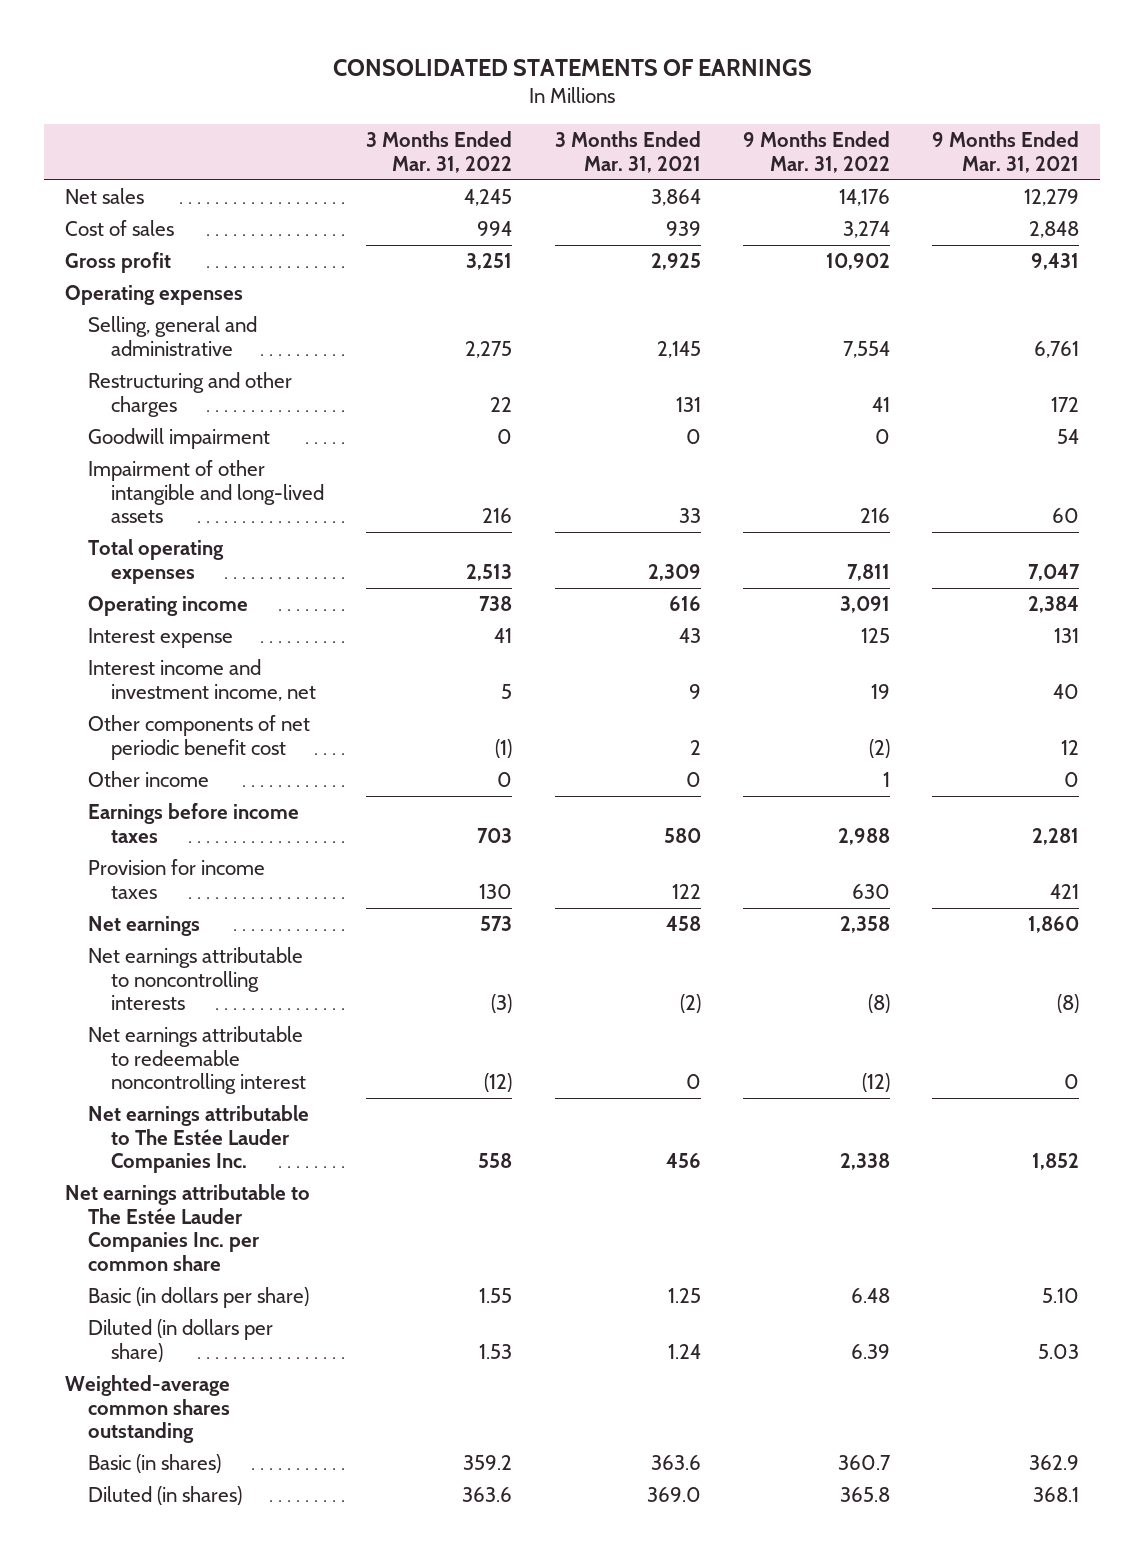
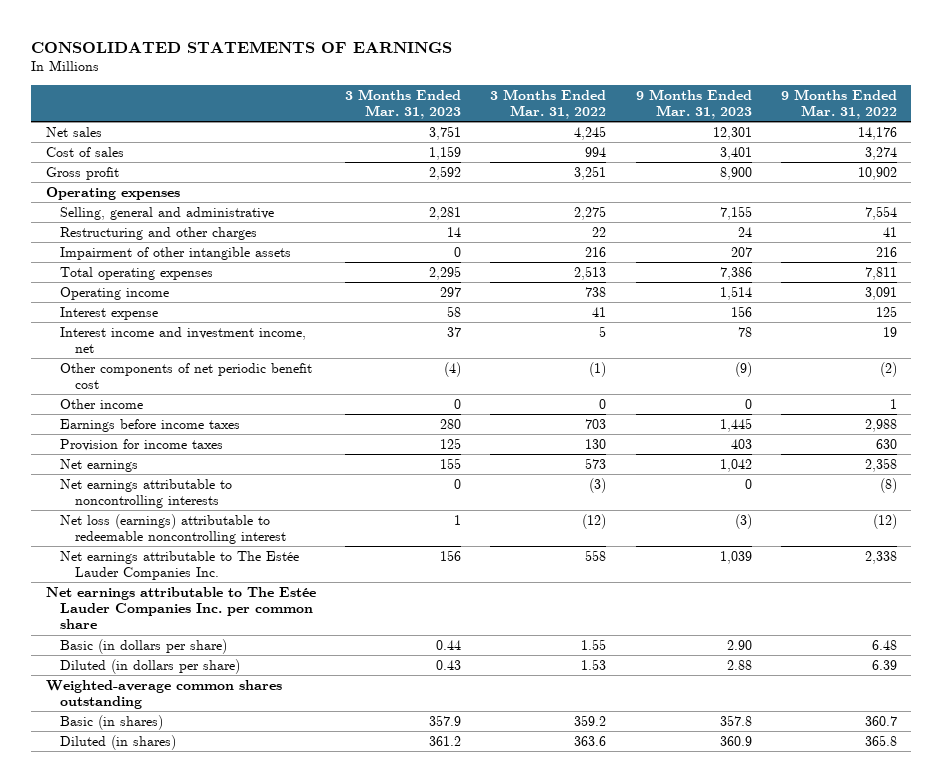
[554,131,701,173] 3 Months Ended Mar. 31, 2021 -> none
[932,131,1080,173] 9 Months Ended Mar. 31, 2021 -> none
none -> [345,88,462,119] 3 Months Ended Mar. 31, 2023
none -> [635,88,752,119] 9 Months Ended Mar. 31, 2023
[88,428,271,450] Goodwill impairment -> none
[88,460,324,524] Impairment of other intangible and long-lived assets -> [60,246,292,260] Impairment of other intangible assets
[88,1026,306,1095] Net earnings attributable to redeemable noncontrolling interest -> [60,513,286,545] Net loss (earnings) attributable to redeemable noncontrolling interest

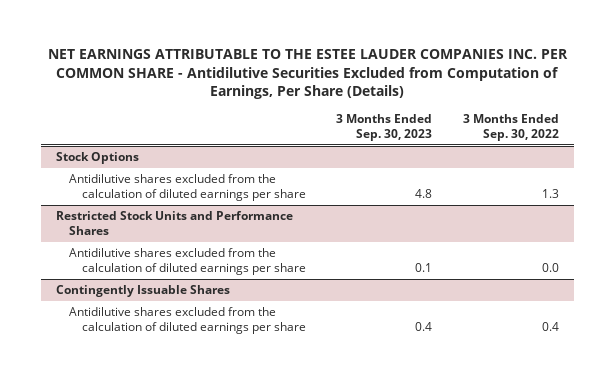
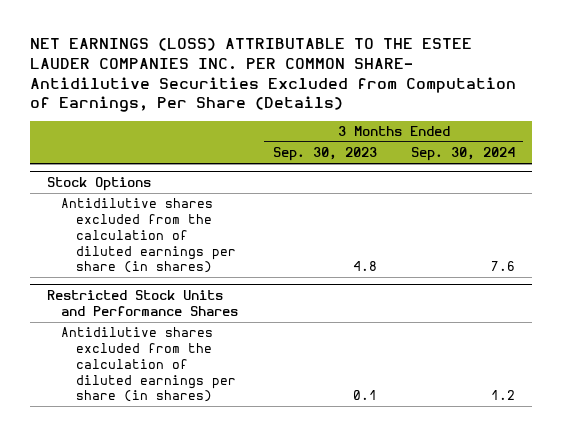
[48,49,569,100] NET EARNINGS ATTRIBUTABLE TO THE ESTEE LAUDER COMPANIES INC. PER COMMON SHARE - Antidilutive Securities Excluded from Computation of Earnings, Per Share (Details) -> [29,38,516,113] NET EARNINGS (LOSS) ATTRIBUTABLE TO THE ESTEE LAUDER COMPANIES INC. PER COMMON SHARE- Antidilutive Securities Excluded from Computation of Earnings, Per Share (Details)
[462,114,559,141] 3 Months Ended Sep. 30, 2022 -> none
none -> [410,147,515,162] Sep. 30, 2024
[69,174,306,201] Antidilutive shares excluded from the calculation of diluted earnings per share -> [61,198,236,274] Antidilutive shares excluded from the calculation of diluted earnings per share (in shares)
[56,285,231,298] Contingently Issuable Shares -> none
[69,307,306,334] Antidilutive shares excluded from the calculation of diluted earnings per share -> none
[69,248,306,275] Antidilutive shares excluded from the calculation of diluted earnings per share -> [61,327,236,403] Antidilutive shares excluded from the calculation of diluted earnings per share (in shares)

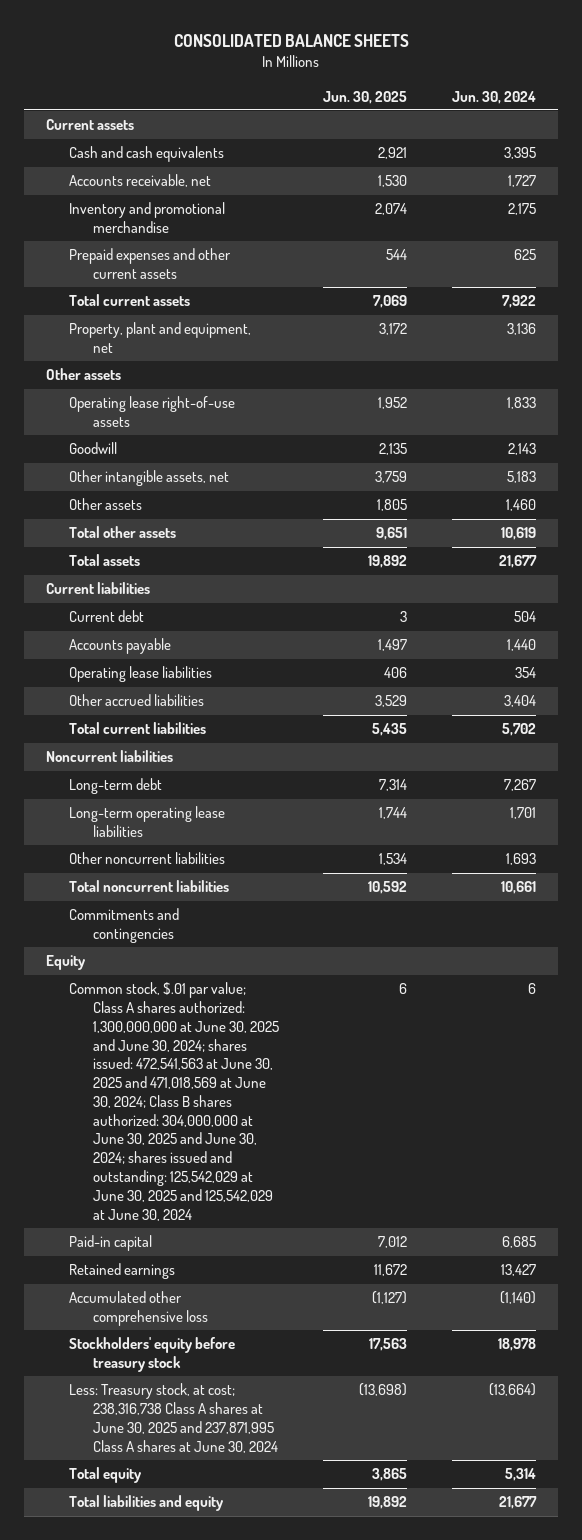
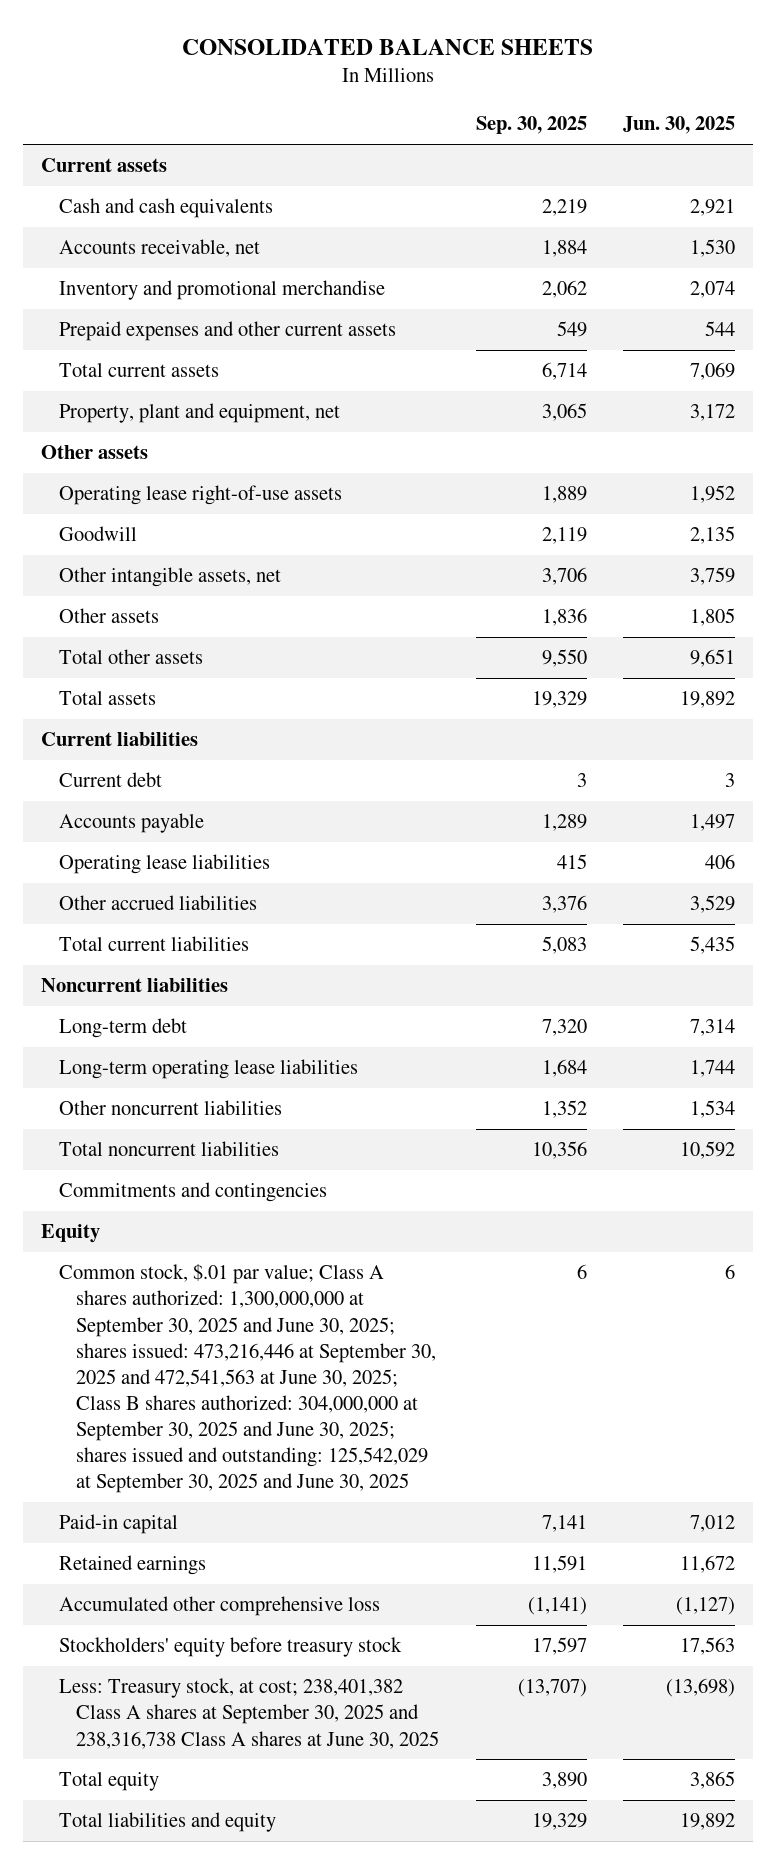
[451,90,536,104] Jun. 30, 2024 -> none
none -> [475,116,587,135] Sep. 30, 2025
[69,982,279,1221] Common stock, $.01 par value; Class A shares authorized: 1,300,000,000 at June 30, 2025 and June 30, 2024; shares issued: 472,541,563 at June 30, 2025 and 471,018,569 at June 30, 2024; Class B shares authorized: 304,000,000 at June 30, 2025 and June 30, 2024; shares issued and outstanding: 125,542,029 at June 30, 2025 and 125,542,029 at June 30, 2024 -> [58,1264,437,1494] Common stock, $.01 par value; Class A shares authorized: 1,300,000,000 at September 30, 2025 and June 30, 2025; shares issued: 473,216,446 at September 30, 2025 and 472,541,563 at June 30, 2025; Class B shares authorized: 304,000,000 at September 30, 2025 and June 30, 2025; shares issued and outstanding: 125,542,029 at September 30, 2025 and June 30, 2025
[69,1383,278,1453] Less: Treasury stock, at cost; 238,316,738 Class A shares at June 30, 2025 and 237,871,995 Class A shares at June 30, 2024 -> [58,1678,440,1749] Less: Treasury stock, at cost; 238,401,382 Class A shares at September 30, 2025 and 238,316,738 Class A shares at June 30, 2025

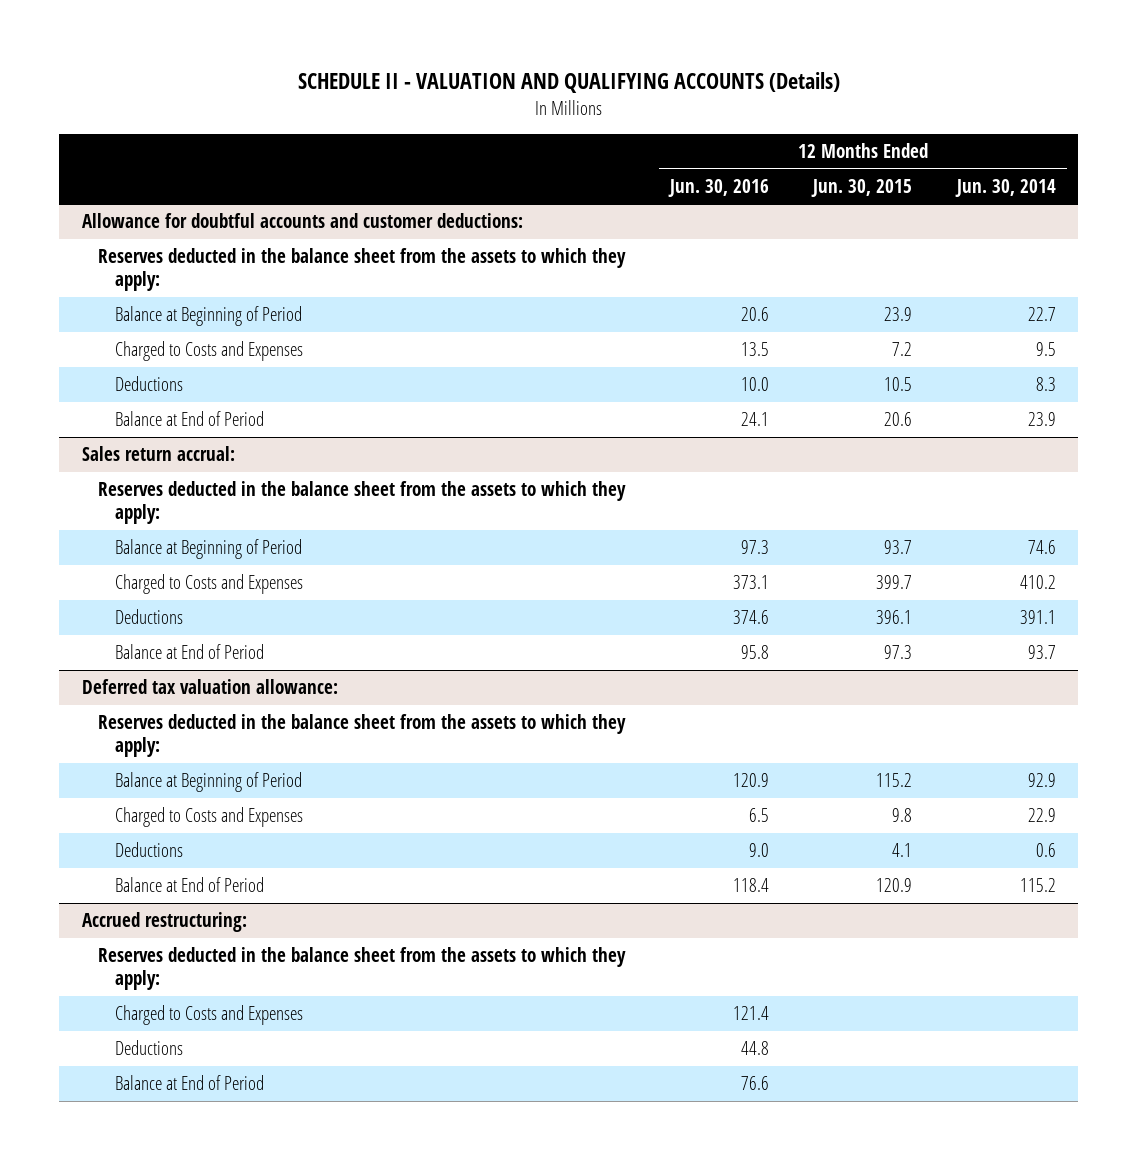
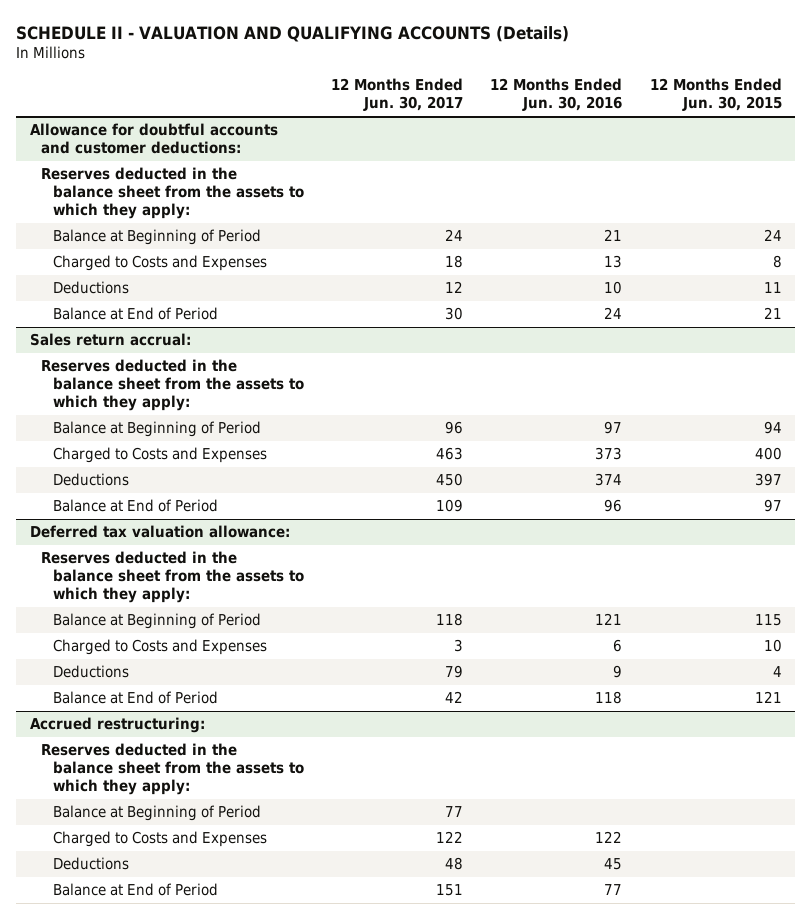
[955,178,1057,197] Jun. 30, 2014 -> none
none -> [331,78,464,112] 12 Months Ended Jun. 30, 2017
[740,307,769,322] 20.6 -> [604,229,623,242] 21
[884,307,913,322] 23.9 -> [763,229,782,242] 24
[740,342,769,357] 13.5 -> [604,255,623,269] 13
[892,342,913,357] 7.2 -> [772,255,782,269] 8
[740,377,769,392] 10.0 -> [604,281,623,295] 10
[884,377,913,392] 10.5 -> [763,282,782,294] 11
[740,412,769,427] 24.1 -> [604,307,623,320] 24
[884,412,913,427] 20.6 -> [763,307,782,320] 21
[740,540,769,555] 97.3 -> [604,421,623,435] 97
[884,540,913,555] 93.7 -> [763,421,782,435] 94
[732,575,769,590] 373.1 -> [595,447,623,461] 373
[876,575,913,590] 399.7 -> [754,447,782,461] 400
[732,610,769,625] 374.6 -> [595,473,623,487] 374
[876,610,913,625] 396.1 -> [754,473,782,487] 397
[740,645,769,660] 95.8 -> [604,499,623,513] 96
[884,645,913,660] 97.3 -> [763,499,782,513] 97
[732,773,769,788] 120.9 -> [595,613,623,626] 121
[876,773,913,788] 115.2 -> [754,614,782,627] 115
[748,808,769,823] 6.5 -> [613,639,623,653] 6
[892,808,913,823] 9.8 -> [763,639,782,653] 10
[748,843,769,858] 9.0 -> [613,665,623,679] 9
[892,843,913,858] 4.1 -> [772,666,782,678] 4
[732,878,769,893] 118.4 -> [595,691,623,705] 118
[876,878,913,893] 120.9 -> [754,691,782,704] 121
none -> [53,805,262,822] Balance at Beginning of Period
[732,1006,769,1021] 121.4 -> [595,831,623,844] 122
[740,1041,769,1056] 44.8 -> [604,858,623,871] 45
[740,1076,769,1091] 76.6 -> [604,884,623,896] 77

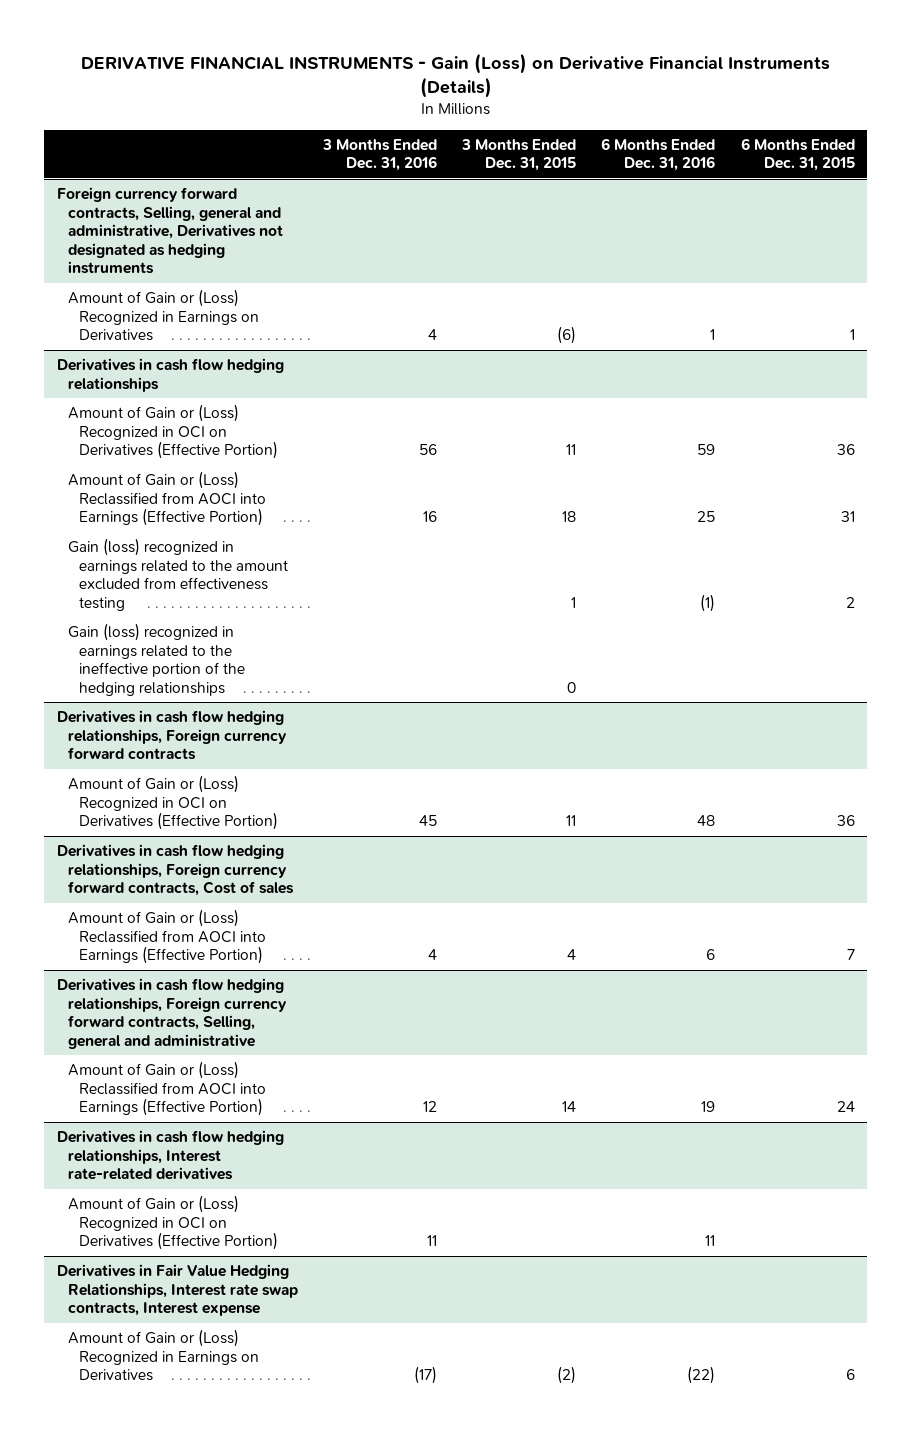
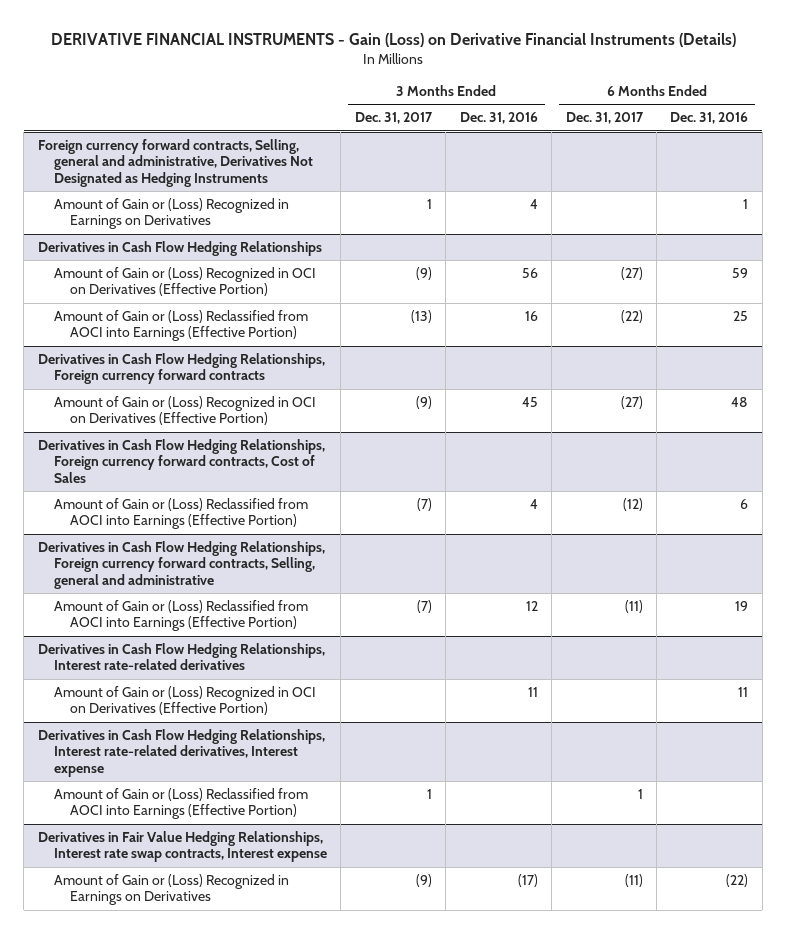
[461,138,577,172] 3 Months Ended Dec. 31, 2015 -> none
[740,137,855,172] 6 Months Ended Dec. 31, 2015 -> none
none -> [354,112,433,125] Dec. 31, 2017
none -> [565,112,644,125] Dec. 31, 2017
[56,187,284,275] Foreign currency forward contracts, Selling, general and administrative, Derivatives not designated as hedging instruments -> [37,139,313,187] Foreign currency forward contracts, Selling, general and administrative, Derivatives Not Designated as Hedging Instruments
[56,358,284,392] Derivatives in cash flow hedging relationships -> [37,241,322,257] Derivatives in Cash Flow Hedging Relationships
[68,538,289,611] Gain (loss) recognized in earnings related to the amount excluded from effectiveness testing -> none
[68,623,246,696] Gain (loss) recognized in earnings related to the ineffective portion of the hedging relationships -> none
[56,710,288,761] Derivatives in cash flow hedging relationships, Foreign currency forward contracts -> [37,353,325,385] Derivatives in Cash Flow Hedging Relationships, Foreign currency forward contracts
[56,844,295,897] Derivatives in cash flow hedging relationships, Foreign currency forward contracts, Cost of sales -> [37,439,325,483] Derivatives in Cash Flow Hedging Relationships, Foreign currency forward contracts, Cost of Sales
[56,978,288,1049] Derivatives in cash flow hedging relationships, Foreign currency forward contracts, Selling, general and administrative -> [37,541,325,589] Derivatives in Cash Flow Hedging Relationships, Foreign currency forward contracts, Selling, general and administrative
[56,1130,284,1181] Derivatives in cash flow hedging relationships, Interest rate-related derivatives -> [37,643,325,671] Derivatives in Cash Flow Hedging Relationships, Interest rate-related derivatives
none -> [37,729,325,777] Derivatives in Cash Flow Hedging Relationships, Interest rate-related derivatives, Interest expense
none -> [53,788,308,820] Amount of Gain or (Loss) Reclassified from AOCI into Earnings (Effective Portion)

